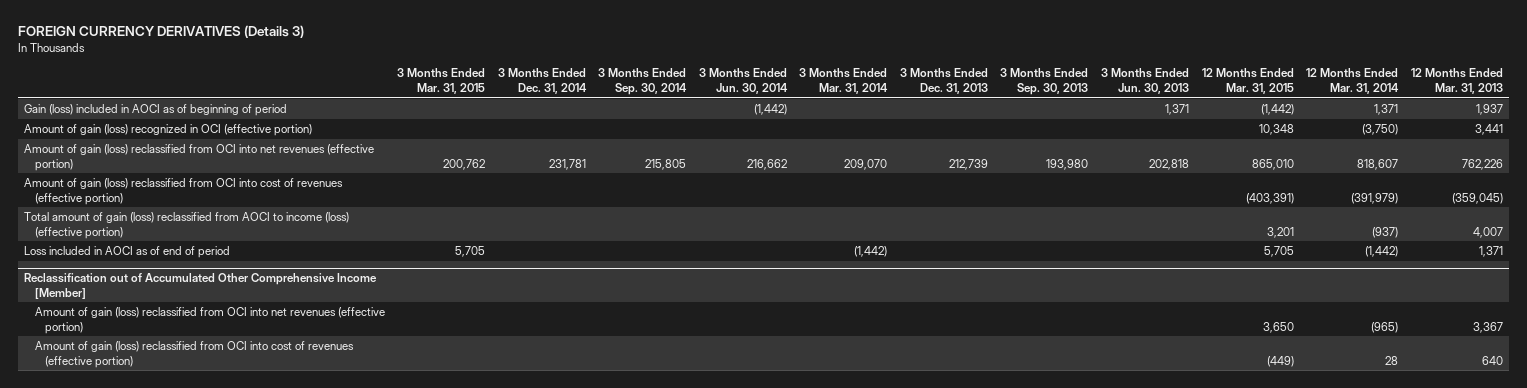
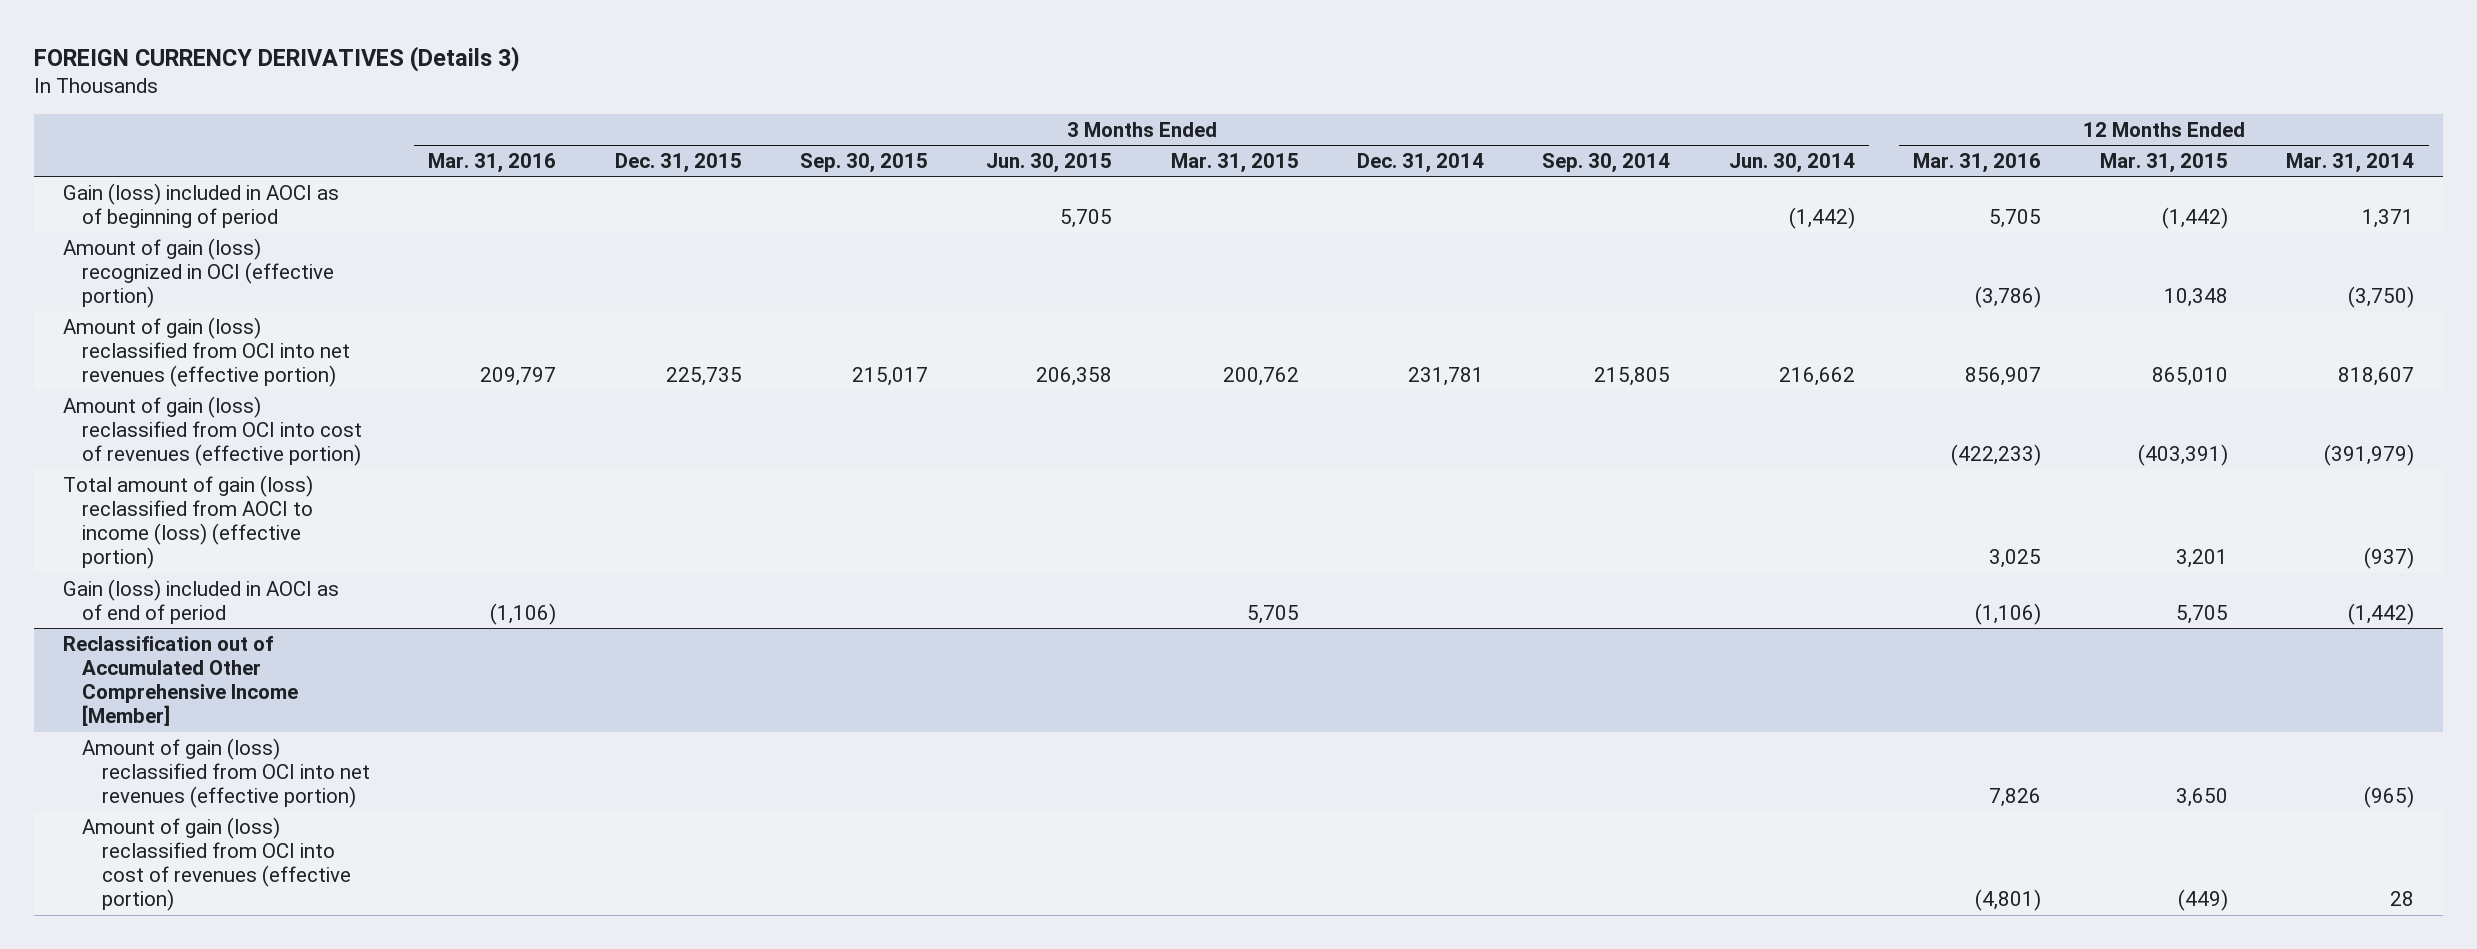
[799,68,889,94] 3 Months Ended Mar. 31, 2014 -> none
[899,68,988,94] 3 Months Ended Dec. 31, 2013 -> none
[1000,68,1089,95] 3 Months Ended Sep. 30, 2013 -> none
[1100,68,1189,94] 3 Months Ended Jun. 30, 2013 -> none
[1410,68,1503,94] 12 Months Ended Mar. 31, 2013 -> none
none -> [428,152,557,173] Mar. 31, 2016
none -> [614,152,742,173] Dec. 31, 2015
none -> [799,152,928,173] Sep. 30, 2015
none -> [986,152,1113,173] Jun. 30, 2015
none -> [1913,152,2042,173] Mar. 31, 2016
[24,246,231,259] Loss included in AOCI as of end of period -> [62,578,339,625] Gain (loss) included in AOCI as of end of period

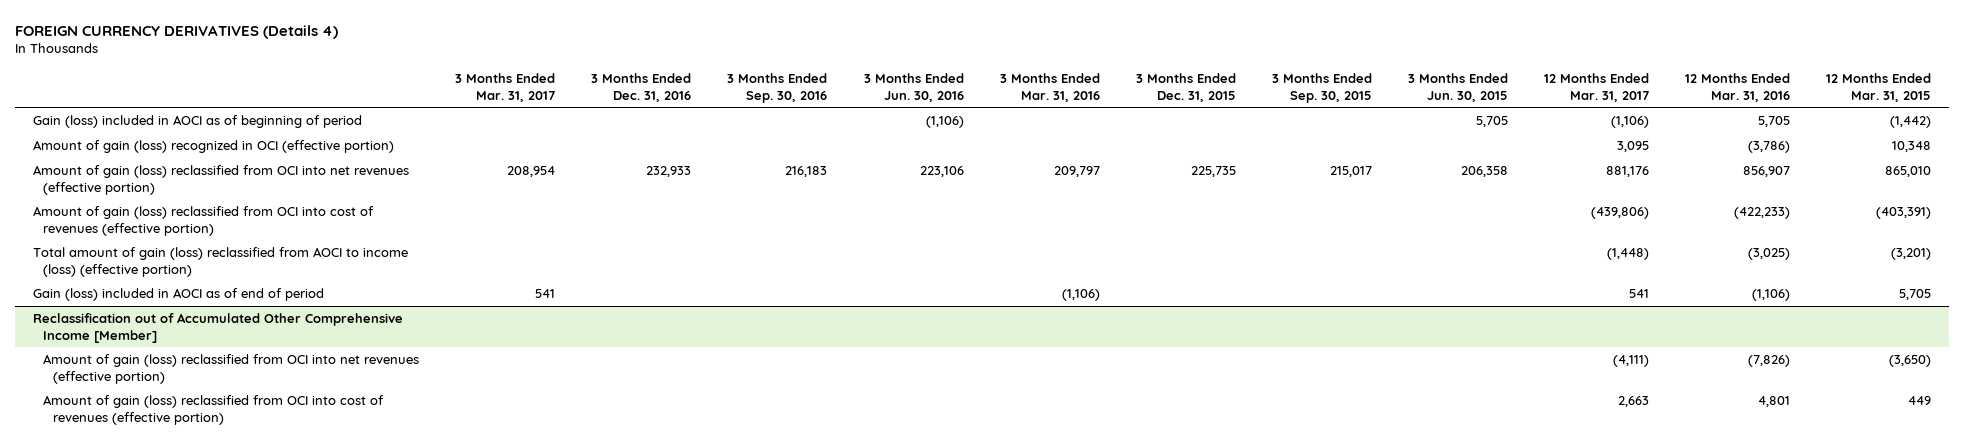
[33,45,520,72] FOREIGN CURRENCY DERIVATIVES (Details 3) -> [15,24,339,39] FOREIGN CURRENCY DERIVATIVES (Details 4)
[1170,152,1299,173] Mar. 31, 2015 -> none
[1357,152,1485,173] Dec. 31, 2014 -> none
[1542,152,1671,173] Sep. 30, 2014 -> none
[1728,152,1855,173] Jun. 30, 2014 -> none
[2286,152,2415,173] Mar. 31, 2014 -> none
none -> [455,73,556,102] 3 Months Ended Mar. 31, 2017
none -> [591,73,692,102] 3 Months Ended Dec. 31, 2016
none -> [727,73,828,103] 3 Months Ended Sep. 30, 2016
none -> [863,73,964,102] 3 Months Ended Jun. 30, 2016
none -> [1544,73,1650,102] 12 Months Ended Mar. 31, 2017
[1989,549,2042,569] 3,025 -> [1748,248,1791,261] (3,025)
[2175,549,2228,569] 3,201 -> [1891,248,1932,261] (3,201)
[1989,788,2042,808] 7,826 -> [1748,355,1791,368] (7,826)
[2175,788,2228,808] 3,650 -> [1889,355,1932,368] (3,650)
[1975,889,2042,912] (4,801) -> [1758,396,1791,408] 4,801
[2177,889,2228,912] (449) -> [1908,396,1932,406] 449

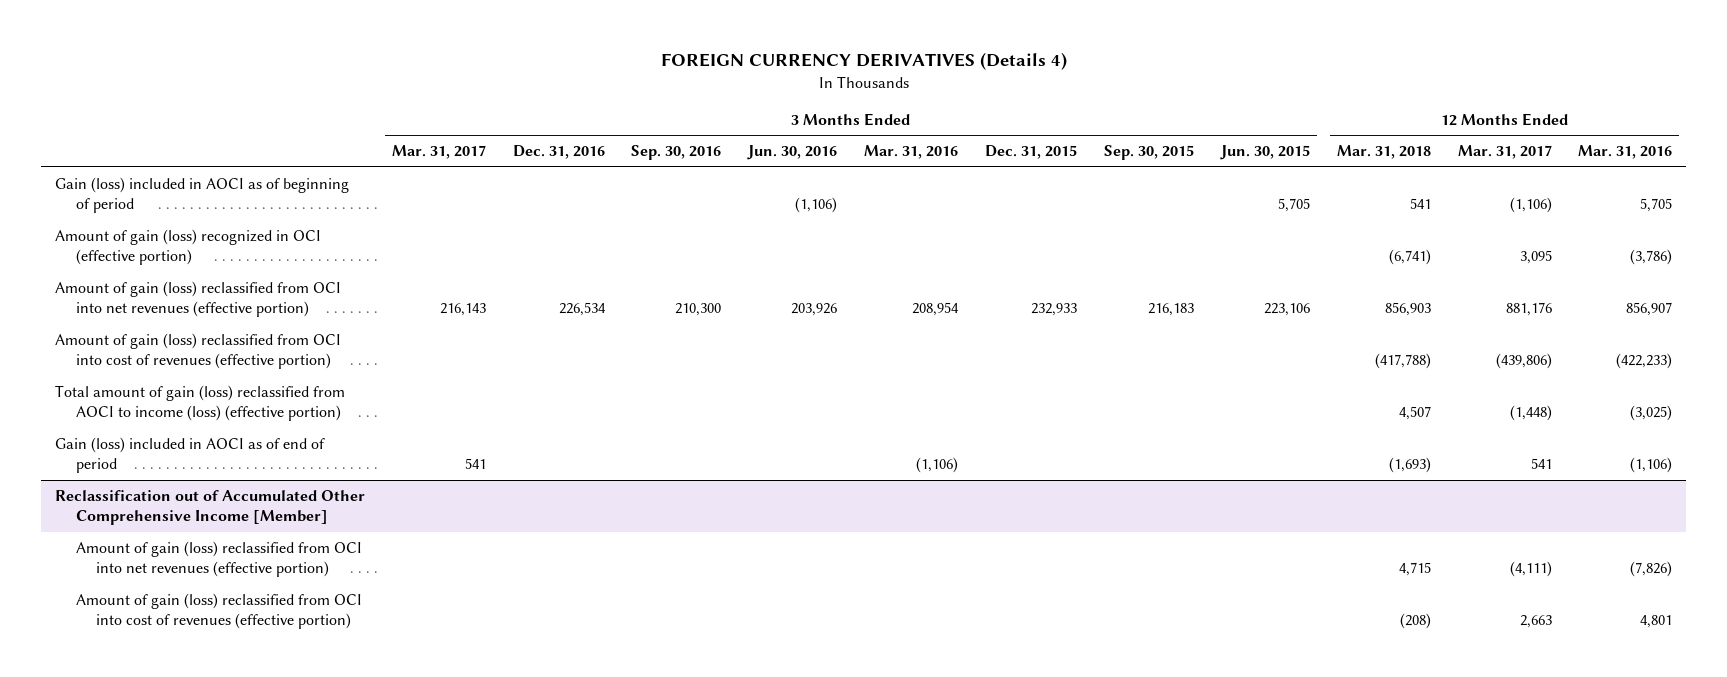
[1826,73,1932,102] 12 Months Ended Mar. 31, 2015 -> none
none -> [1336,145,1431,160] Mar. 31, 2018
[507,166,556,178] 208,954 -> [439,303,486,317] 216,143
[646,166,692,178] 232,933 -> [558,302,606,317] 226,534
[785,166,828,178] 216,183 -> [675,303,722,317] 210,300
[919,166,964,178] 223,106 -> [791,303,838,317] 203,926
[1053,166,1100,178] 209,797 -> [912,302,960,317] 208,954
[1190,166,1236,178] 225,735 -> [1031,303,1078,317] 232,933
[1329,166,1372,178] 215,017 -> [1147,303,1194,317] 216,183
[1460,166,1508,178] 206,358 -> [1263,303,1310,317] 223,106

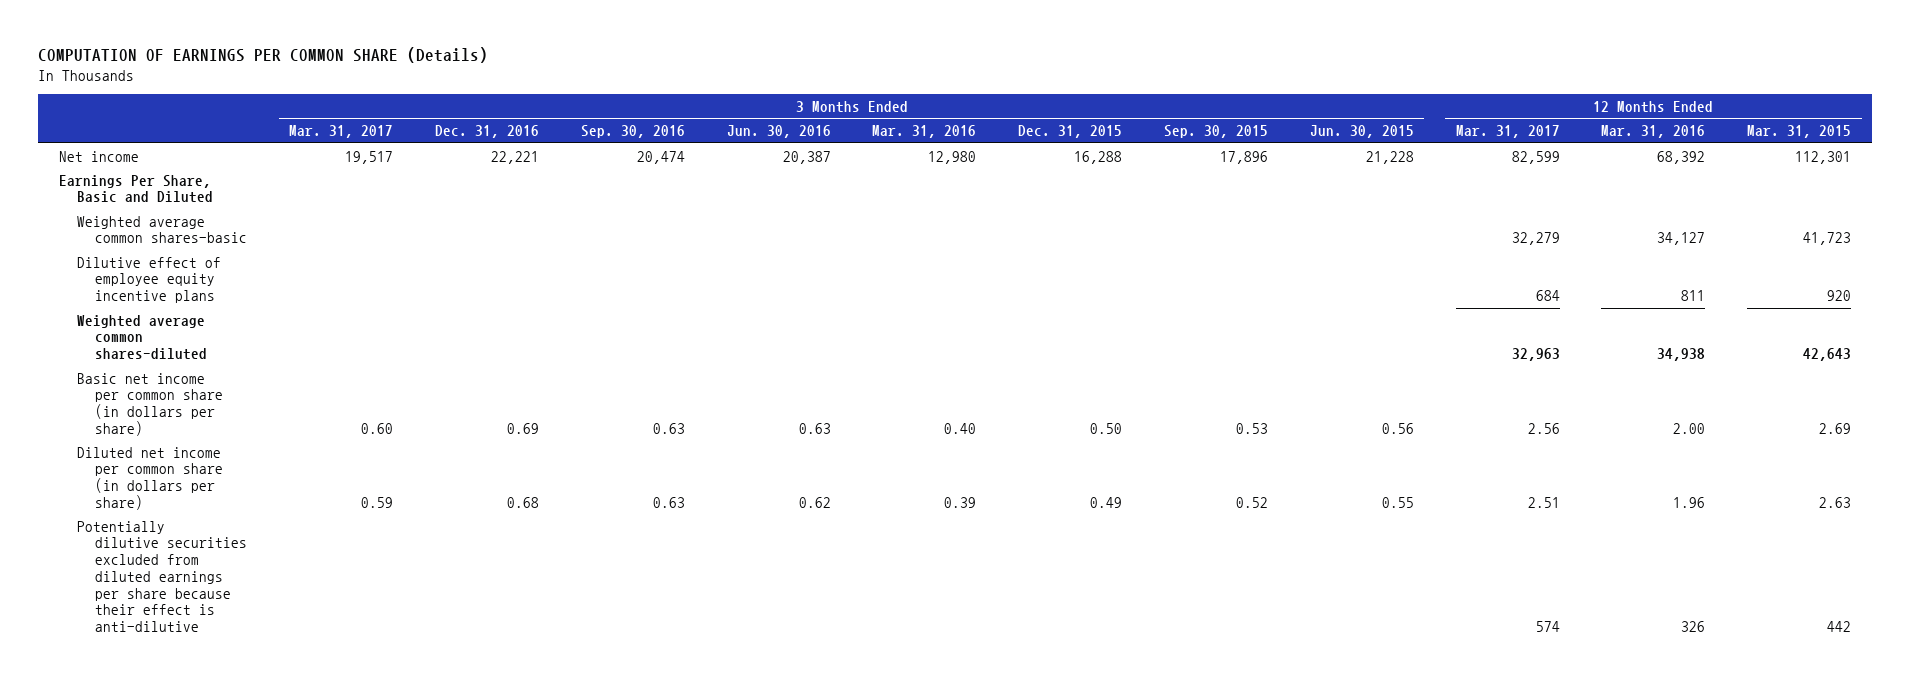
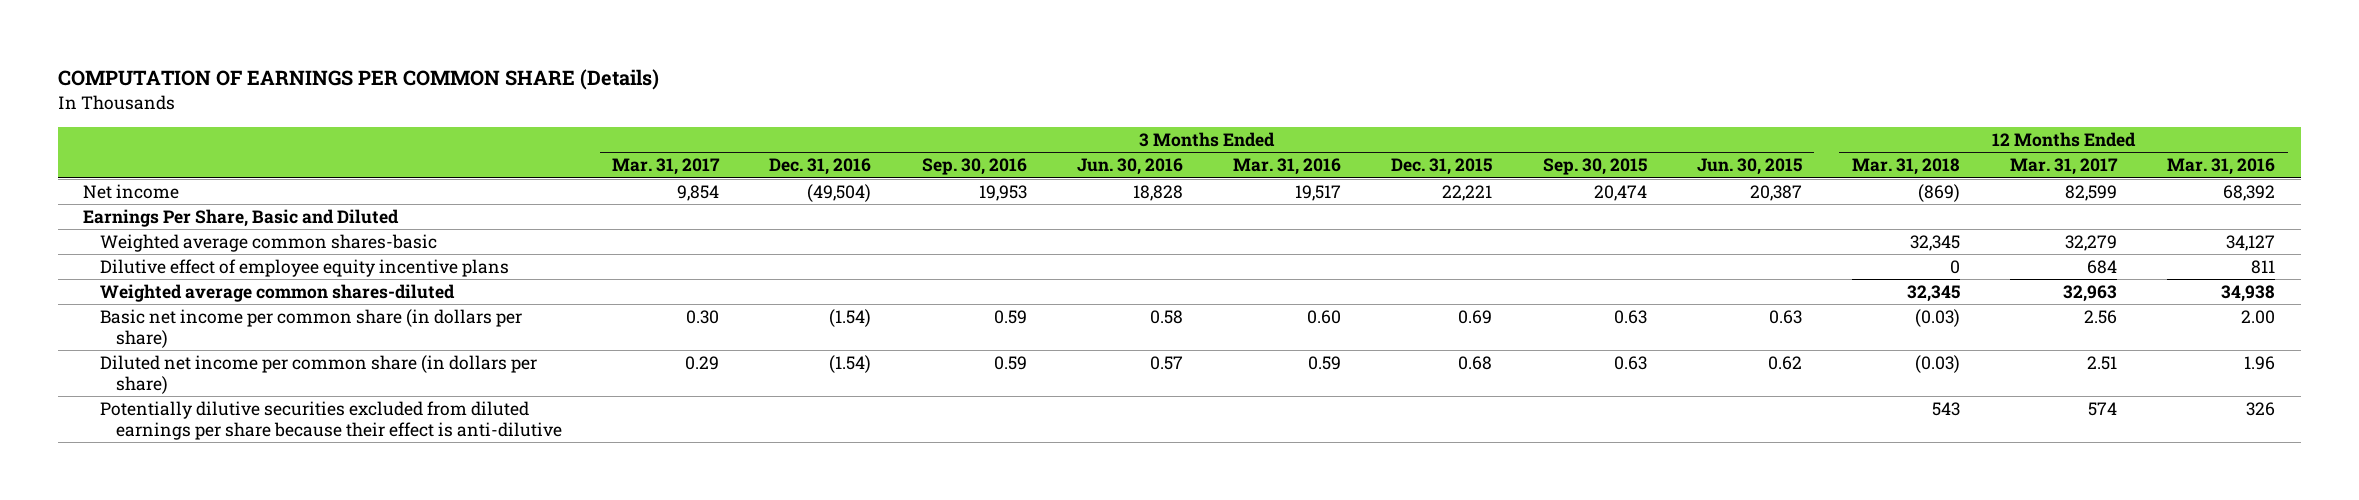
[1747,125,1852,139] Mar. 31, 2015 -> none
none -> [1851,158,1960,176] Mar. 31, 2018
[345,150,394,164] 19,517 -> [677,185,720,202] 9,854
[491,150,540,164] 22,221 -> [807,184,872,203] (49,504)
[636,150,685,164] 20,474 -> [978,185,1027,202] 19,953
[782,150,831,164] 20,387 -> [1132,185,1183,202] 18,828
[928,150,977,164] 12,980 -> [1295,185,1342,202] 19,517
[1074,150,1123,164] 16,288 -> [1442,185,1493,202] 22,221
[1219,150,1268,164] 17,896 -> [1593,185,1647,202] 20,474
[1365,150,1414,164] 21,228 -> [1749,185,1802,202] 20,387
[361,422,394,434] 0.60 -> [686,310,720,325] 0.30
[507,422,540,434] 0.69 -> [829,309,872,328] (1.54)
[652,422,685,434] 0.63 -> [993,310,1027,325] 0.59
[798,422,831,434] 0.63 -> [1149,310,1183,325] 0.58
[944,422,977,434] 0.40 -> [1307,310,1342,325] 0.60
[1090,422,1123,434] 0.50 -> [1458,310,1493,325] 0.69
[1235,422,1268,434] 0.53 -> [1613,310,1647,325] 0.63
[1381,422,1414,434] 0.56 -> [1768,310,1802,325] 0.63
[361,496,394,508] 0.59 -> [685,356,720,371] 0.29
[507,496,540,508] 0.68 -> [829,355,872,374] (1.54)
[652,496,685,508] 0.63 -> [993,356,1027,371] 0.59
[798,496,831,508] 0.62 -> [1149,356,1183,371] 0.57
[944,496,977,508] 0.39 -> [1308,356,1342,371] 0.59
[1090,496,1123,508] 0.49 -> [1458,356,1493,371] 0.68
[1235,496,1268,508] 0.52 -> [1613,356,1647,371] 0.63
[1381,496,1414,508] 0.55 -> [1767,356,1802,371] 0.62

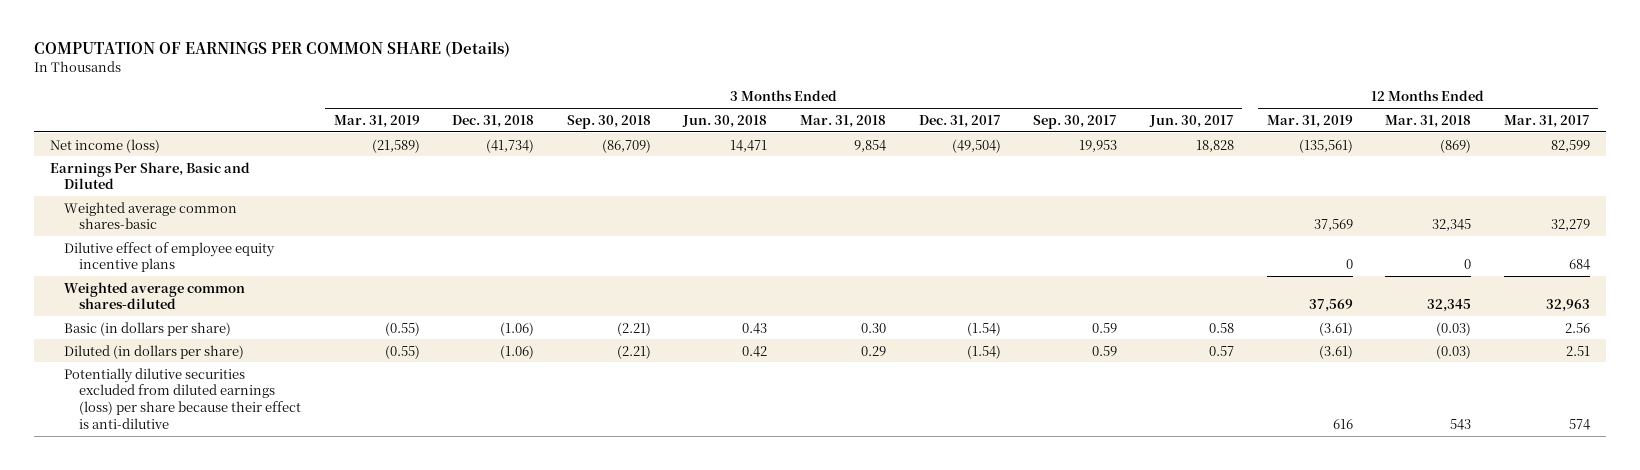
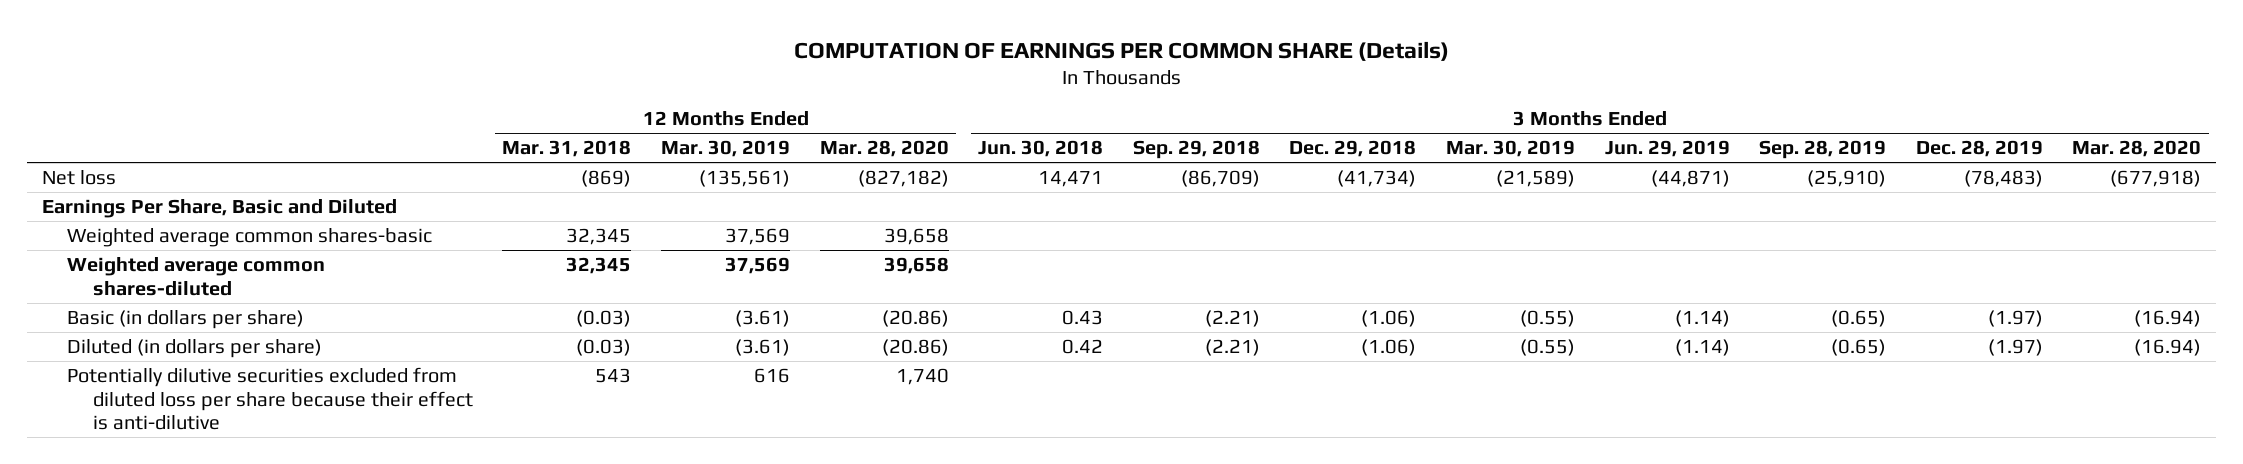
[333,114,420,128] Mar. 31, 2019 -> none
[452,114,535,128] Dec. 31, 2018 -> none
[566,114,651,129] Sep. 30, 2018 -> none
[800,114,887,128] Mar. 31, 2018 -> none
[918,114,1001,128] Dec. 31, 2017 -> none
[1033,114,1118,129] Sep. 30, 2017 -> none
[1148,114,1234,128] Jun. 30, 2017 -> none
[1266,114,1353,128] Mar. 31, 2019 -> none
[1503,114,1590,128] Mar. 31, 2017 -> none
none -> [661,140,791,158] Mar. 30, 2019
none -> [819,140,949,158] Mar. 28, 2020
none -> [1132,140,1260,160] Sep. 29, 2018
none -> [1289,140,1417,158] Dec. 29, 2018
none -> [1446,140,1576,158] Mar. 30, 2019
none -> [1604,140,1730,158] Jun. 29, 2019
none -> [1759,140,1887,160] Sep. 28, 2019
none -> [1915,140,2043,158] Dec. 28, 2019
none -> [2072,140,2202,158] Mar. 28, 2020
[50,138,161,153] Net income (loss) -> [41,169,116,185] Net loss
[64,241,276,273] Dilutive effect of employee equity incentive plans -> none
[64,367,301,429] Potentially dilutive securities excluded from diluted earnings (loss) per share because their effect is anti-dilutive -> [67,366,473,431] Potentially dilutive securities excluded from diluted loss per share because their effect is anti-dilutive

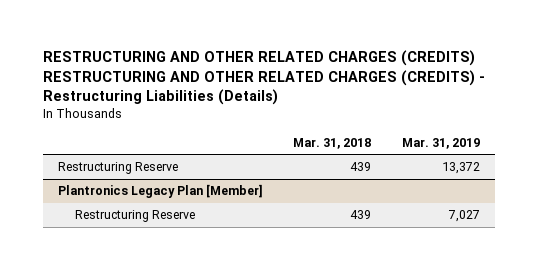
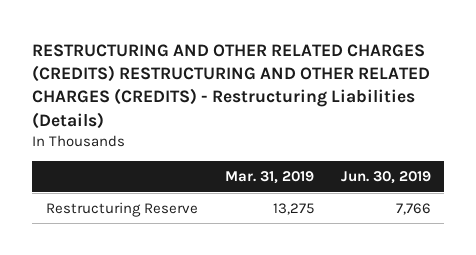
[293,137,372,149] Mar. 31, 2018 -> none
none -> [340,171,431,185] Jun. 30, 2019
[58,184,264,199] Plantronics Legacy Plan [Member] -> none
[74,210,195,223] Restructuring Reserve -> none
[441,162,480,175] 13,372 -> [272,202,314,215] 13,275

